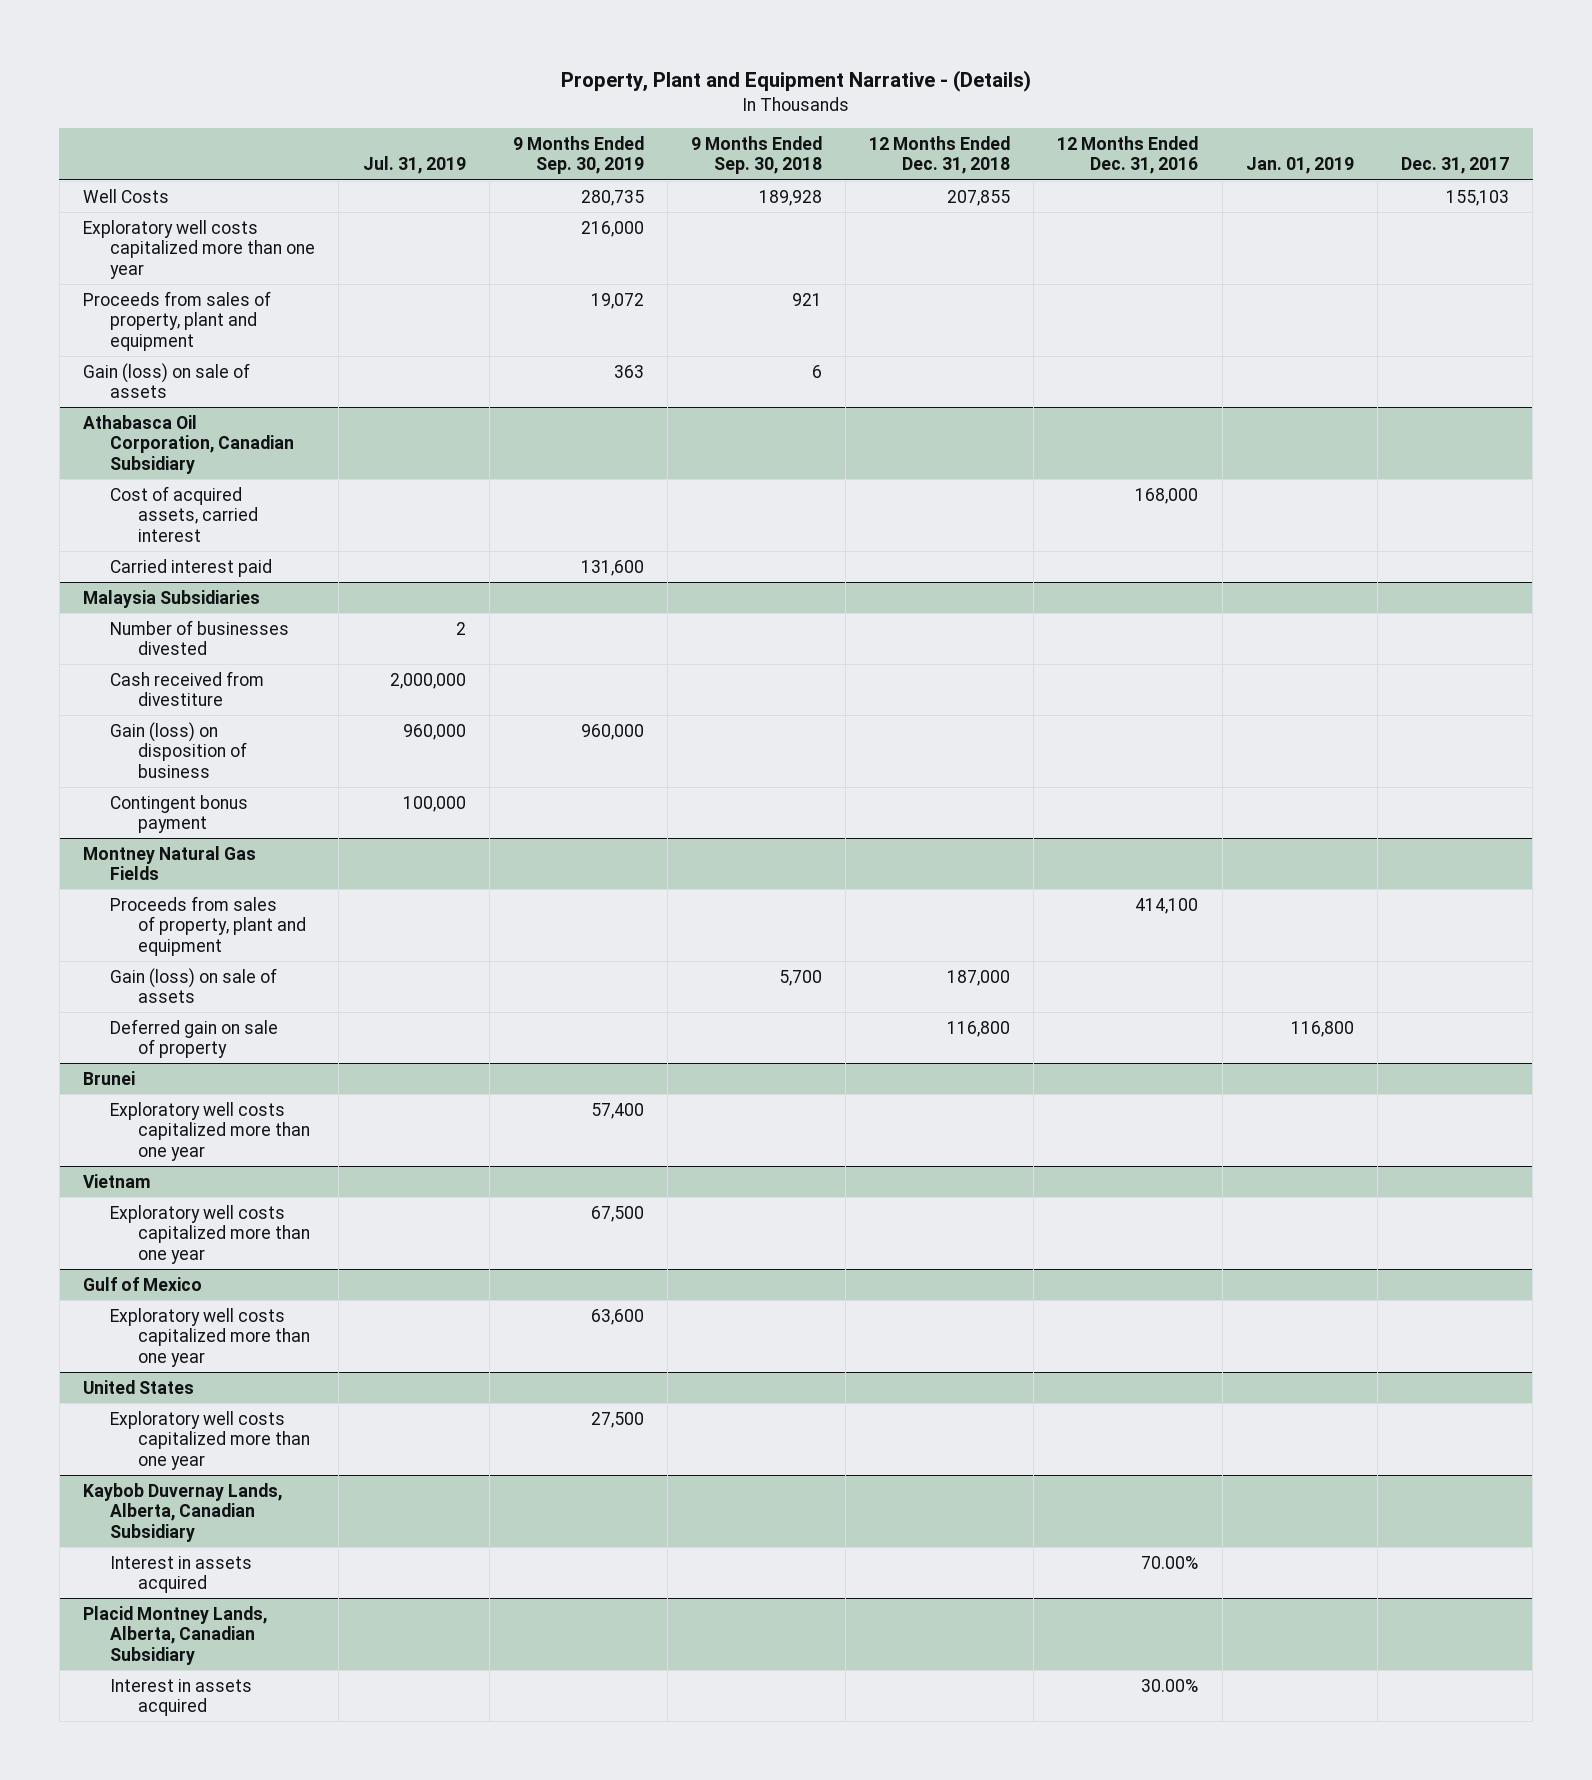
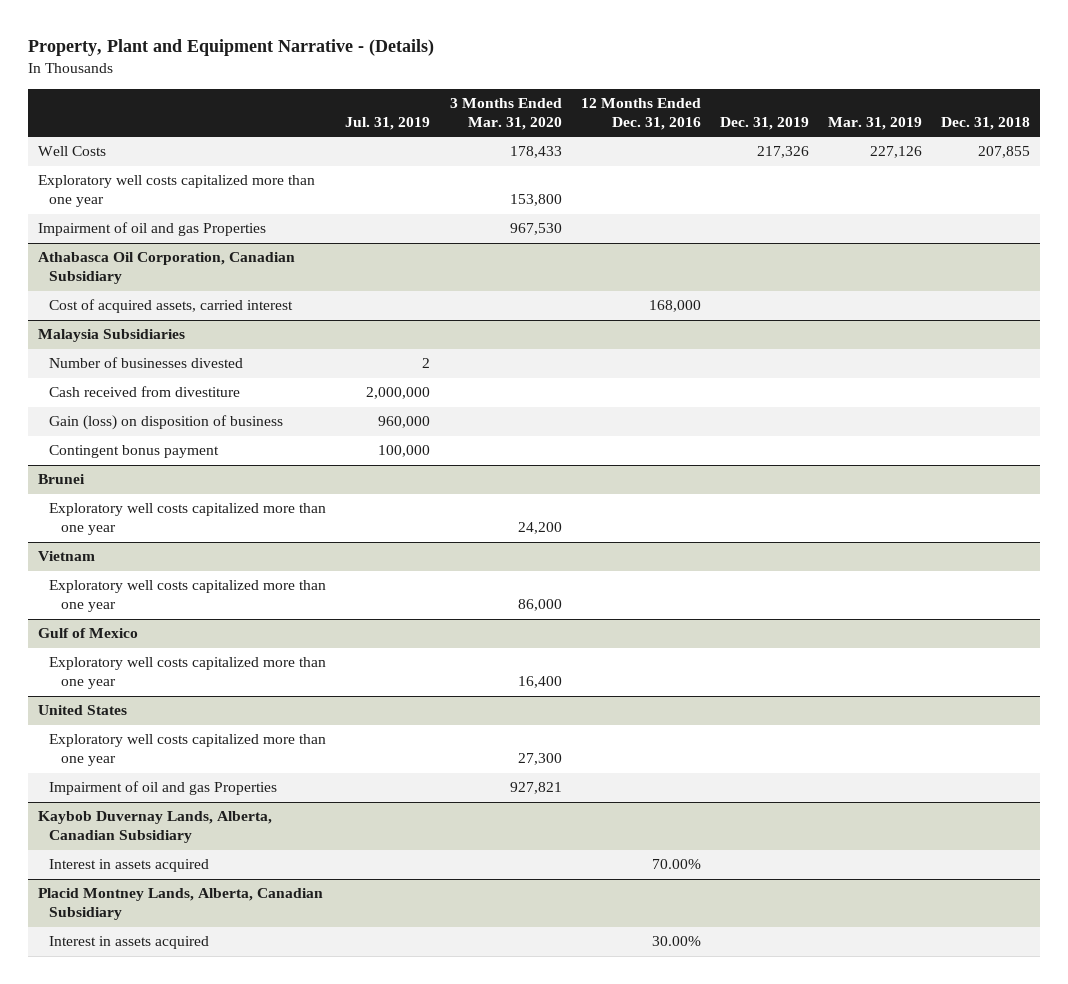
[512,135,644,175] 9 Months Ended Sep. 30, 2019 -> none
[690,135,822,175] 9 Months Ended Sep. 30, 2018 -> none
[869,135,1011,175] 12 Months Ended Dec. 31, 2018 -> none
[1245,157,1354,175] Jan. 01, 2019 -> none
[1400,157,1509,175] Dec. 31, 2017 -> none
none -> [449,98,562,131] 3 Months Ended Mar. 31, 2020
none -> [719,117,809,131] Dec. 31, 2019
none -> [828,117,923,131] Mar. 31, 2019
none -> [941,117,1031,131] Dec. 31, 2018
[82,290,271,351] Proceeds from sales of property, plant and equipment -> none
[82,362,250,399] Gain (loss) on sale of assets -> none
none -> [37,222,266,237] Impairment of oil and gas Properties
[110,558,273,577] Carried interest paid -> none
[82,845,256,881] Montney Natural Gas Fields -> none
[110,895,306,956] Proceeds from sales of property, plant and equipment -> none
[110,967,278,1004] Gain (loss) on sale of assets -> none
[110,1018,279,1059] Deferred gain on sale of property -> none
none -> [49,781,278,796] Impairment of oil and gas Properties

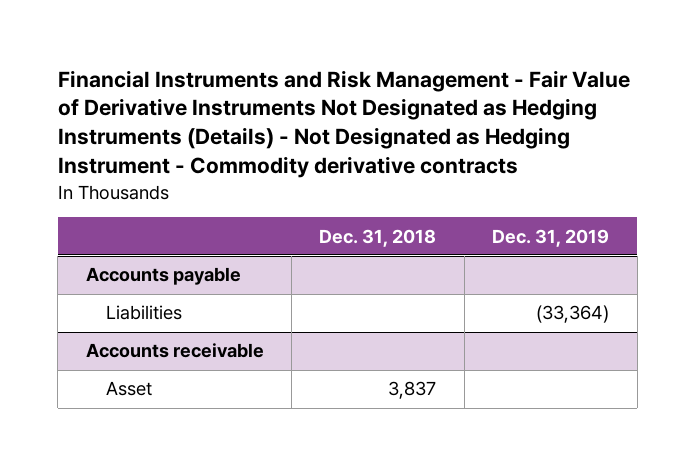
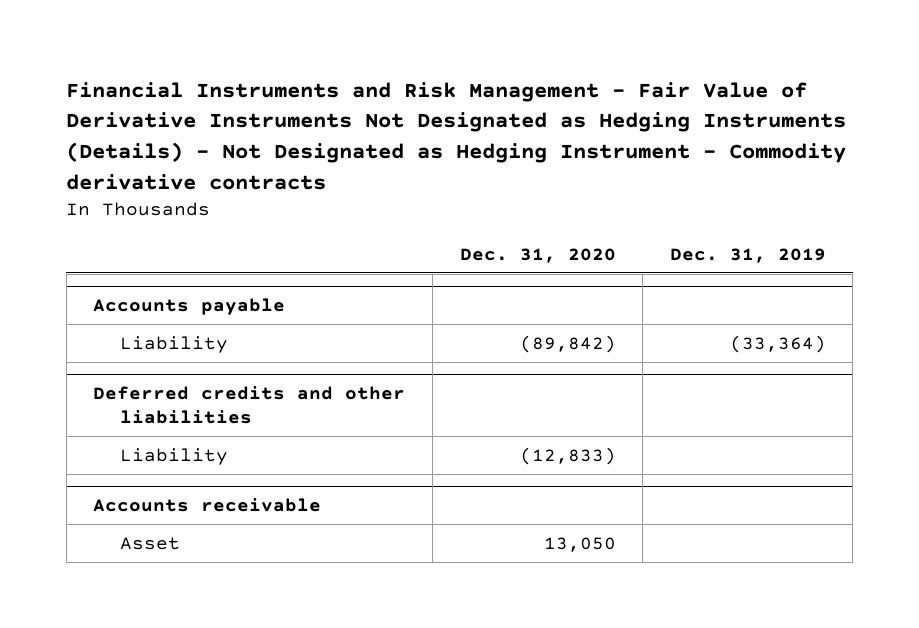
[319,228,437,247] Dec. 31, 2018 -> none
none -> [459,247,616,263] Dec. 31, 2020
[106,305,183,321] Liabilities -> [120,335,229,353] Liability
none -> [93,385,406,425] Deferred credits and other liabilities
none -> [120,447,229,465] Liability

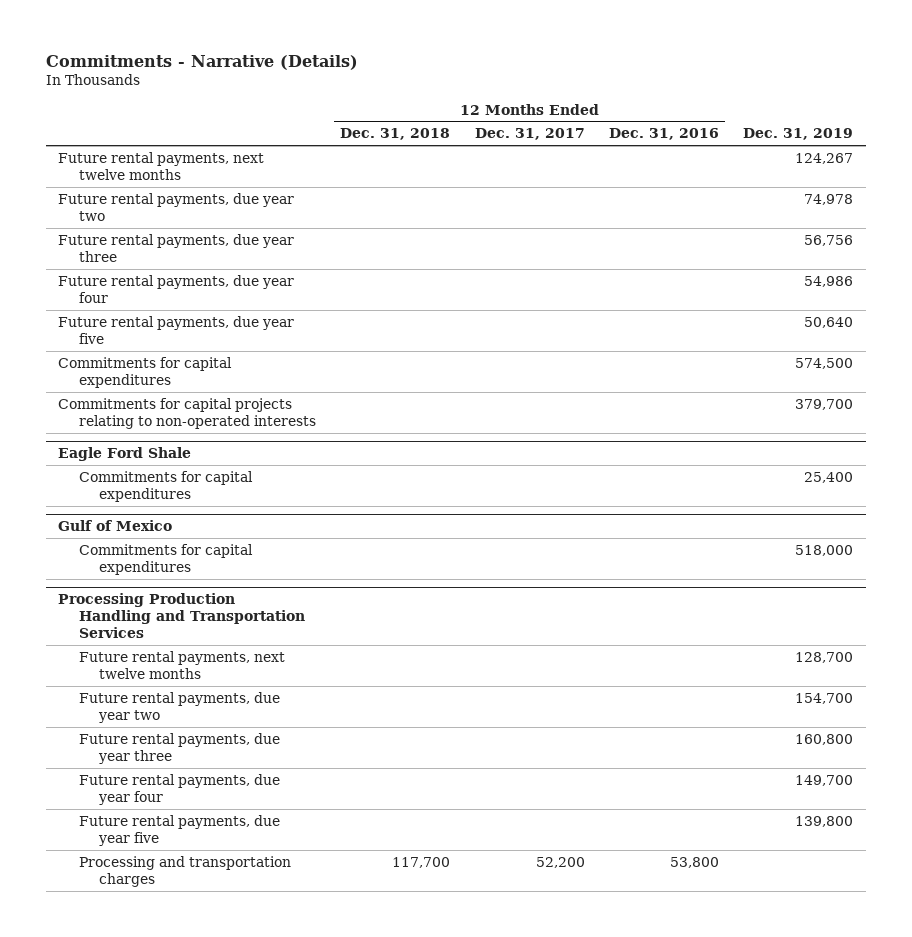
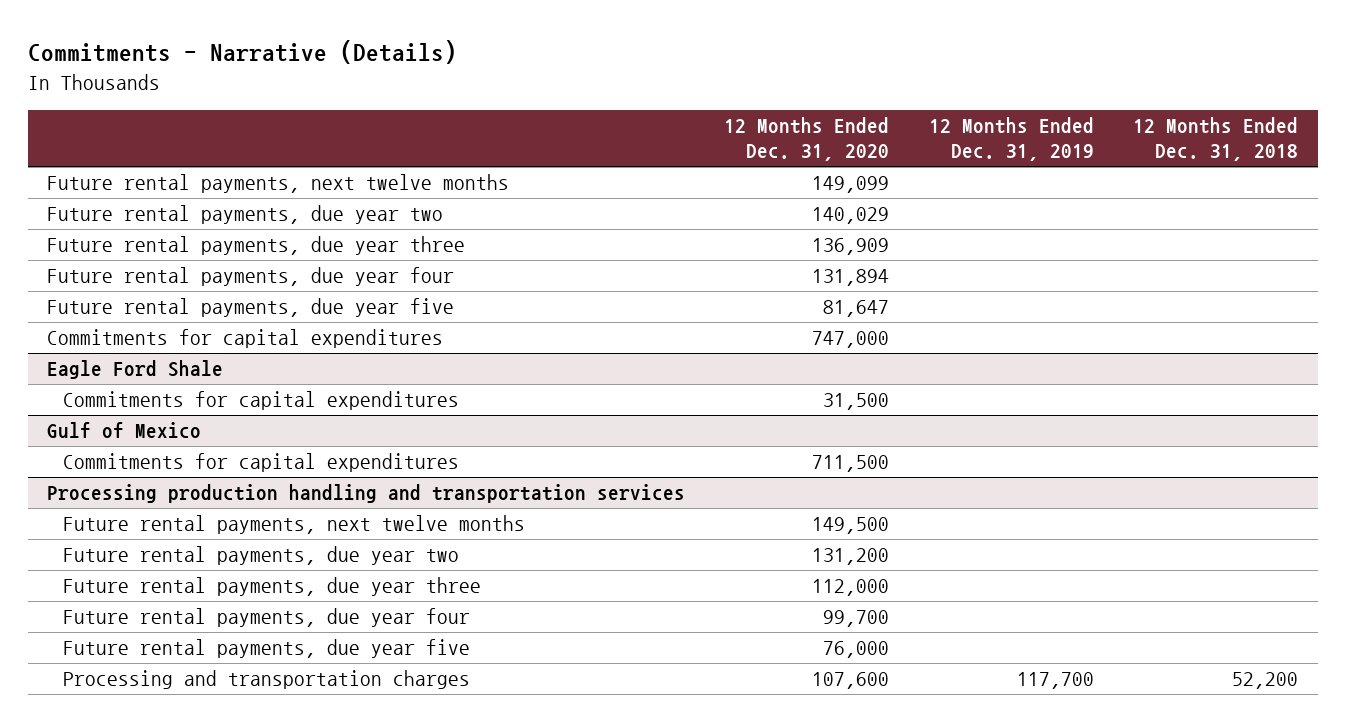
[474,128,585,141] Dec. 31, 2017 -> none
[609,128,720,141] Dec. 31, 2016 -> none
[743,128,854,141] Dec. 31, 2019 -> none
none -> [724,117,890,162] 12 Months Ended Dec. 31, 2020
none -> [928,117,1094,162] 12 Months Ended Dec. 31, 2019
[58,397,316,429] Commitments for capital projects relating to non-operated interests -> none
[58,593,305,638] Processing Production Handling and Transportation Services -> [47,484,686,504] Processing production handling and transportation services
[392,856,451,868] 117,700 -> [1231,672,1298,690] 52,200

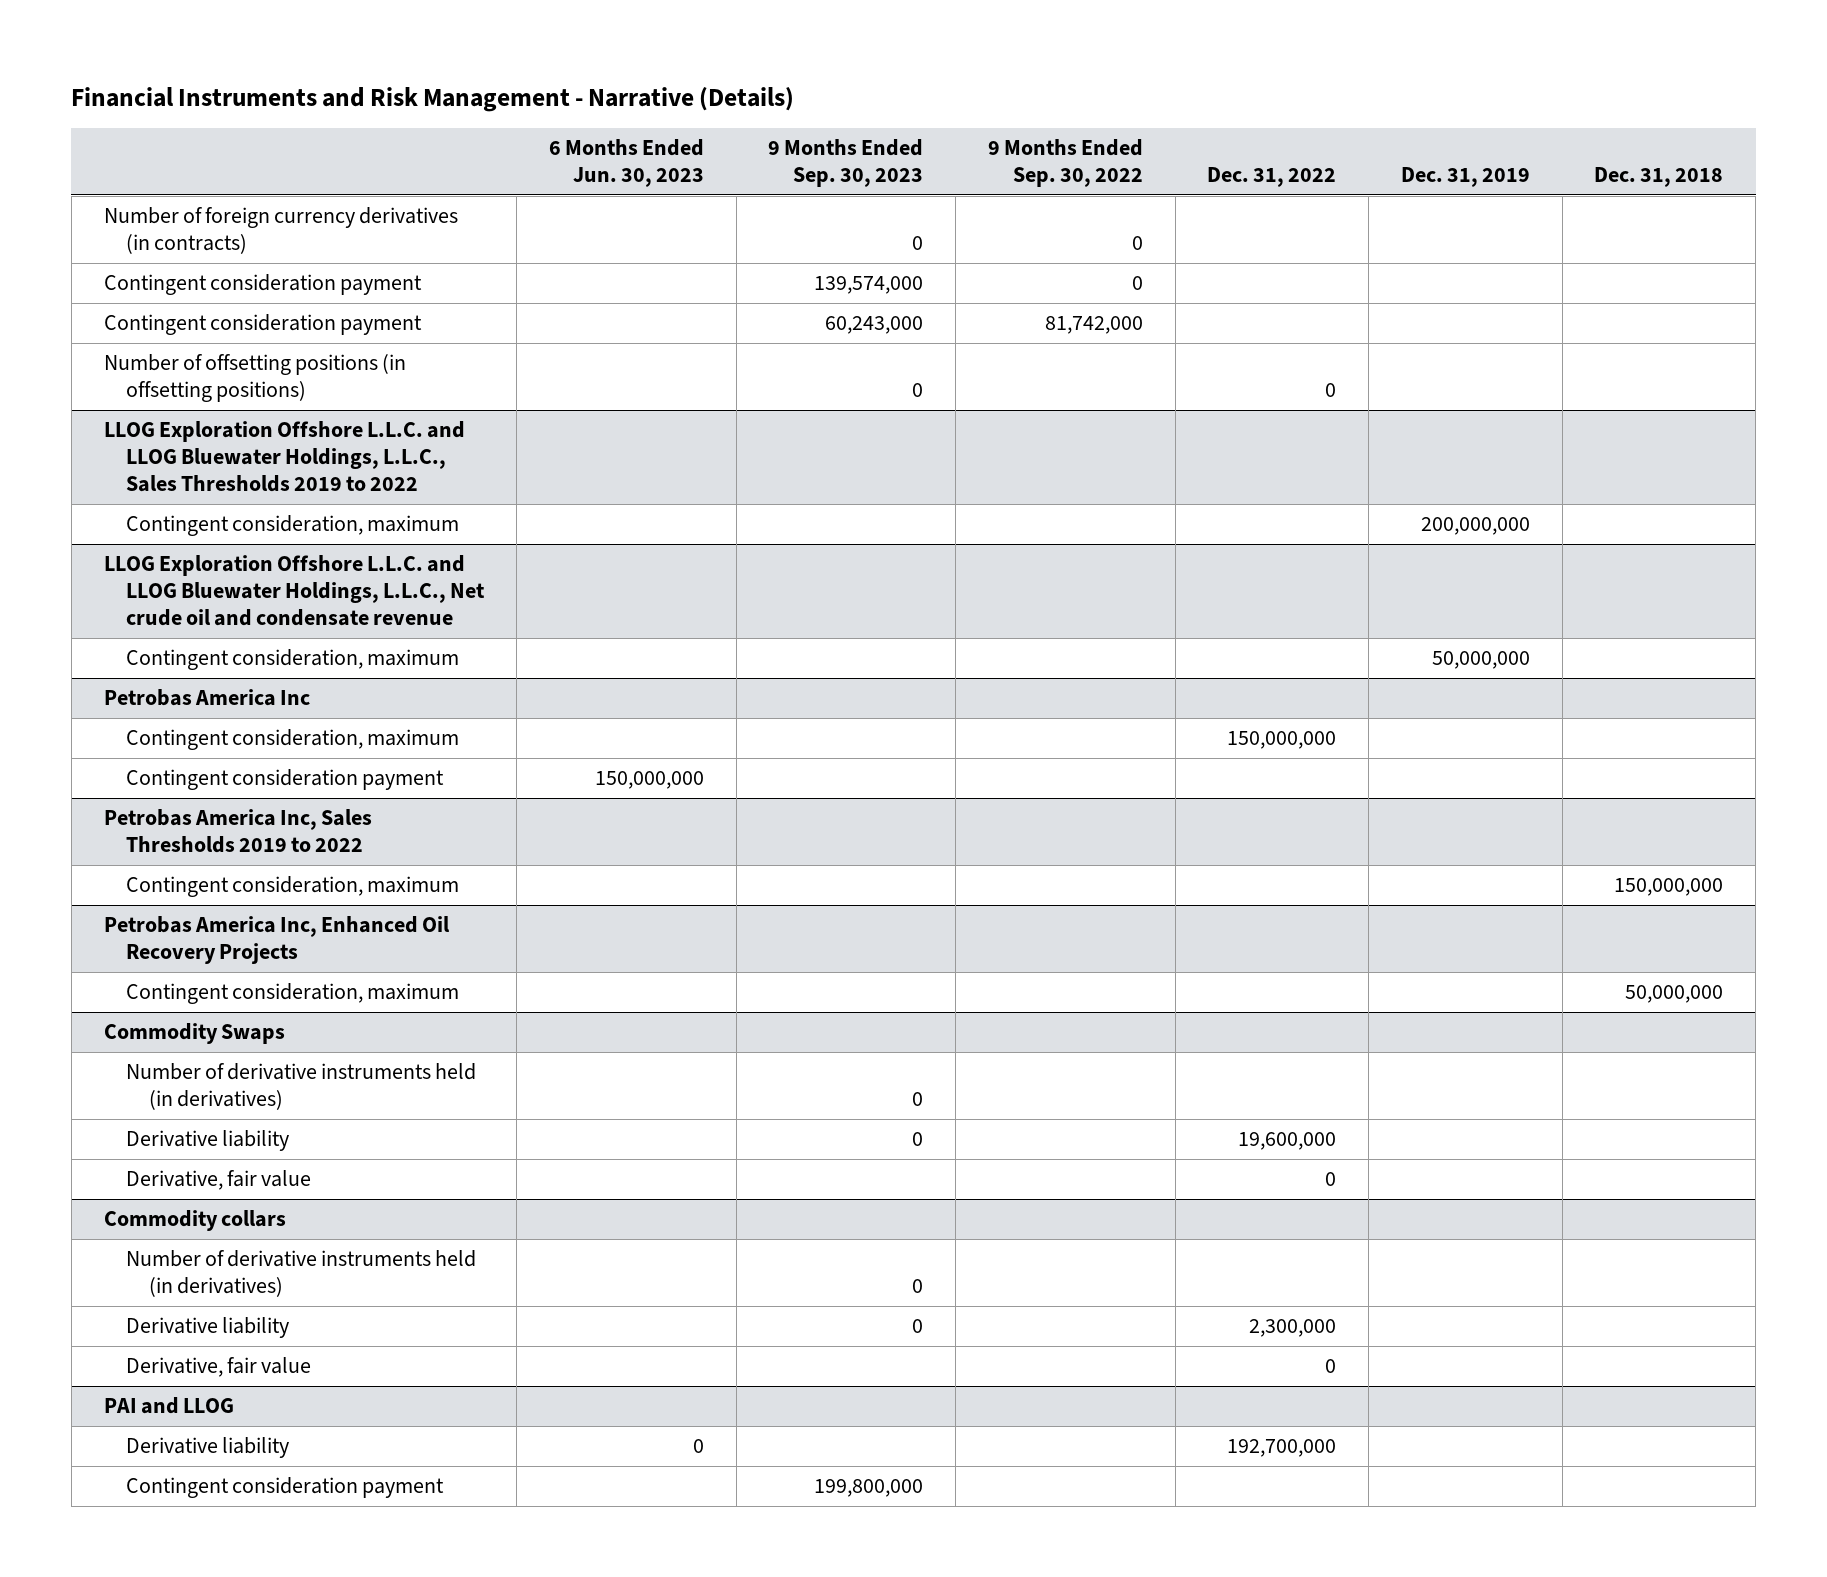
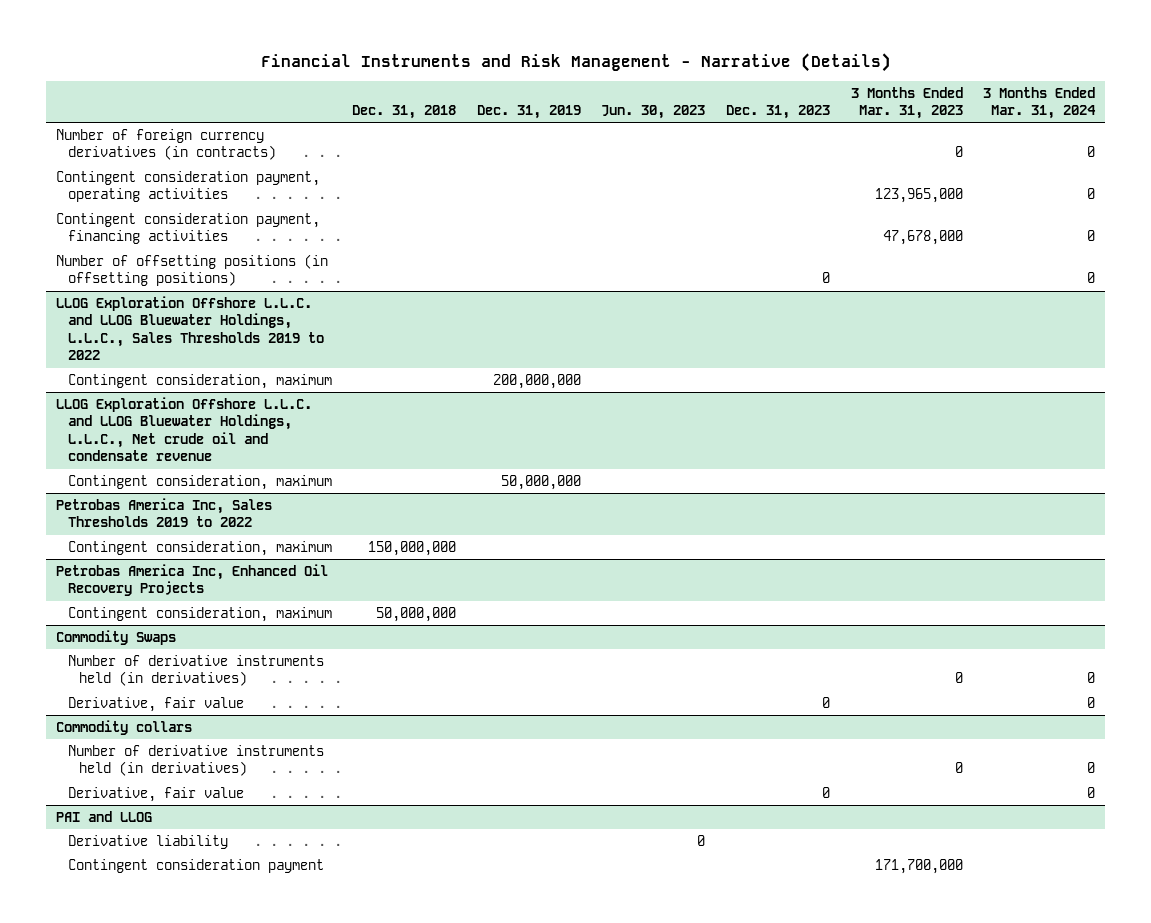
[548,139,704,188] 6 Months Ended Jun. 30, 2023 -> none
[768,139,924,188] 9 Months Ended Sep. 30, 2023 -> none
[987,139,1143,188] 9 Months Ended Sep. 30, 2022 -> none
[1207,167,1337,188] Dec. 31, 2022 -> none
none -> [601,105,706,120] Jun. 30, 2023
none -> [726,105,831,120] Dec. 31, 2023
none -> [850,86,963,120] 3 Months Ended Mar. 31, 2023
none -> [983,86,1097,120] 3 Months Ended Mar. 31, 2024
[103,274,422,296] Contingent consideration payment -> [56,170,321,203] Contingent consideration payment, operating activities
[103,314,422,336] Contingent consideration payment -> [56,212,321,245] Contingent consideration payment, financing activities
[103,689,310,707] Petrobas America Inc -> none
[126,729,460,751] Contingent consideration, maximum -> none
[126,769,445,791] Contingent consideration payment -> none
[126,1130,290,1152] Derivative liability -> none
[126,1317,290,1339] Derivative liability -> none

